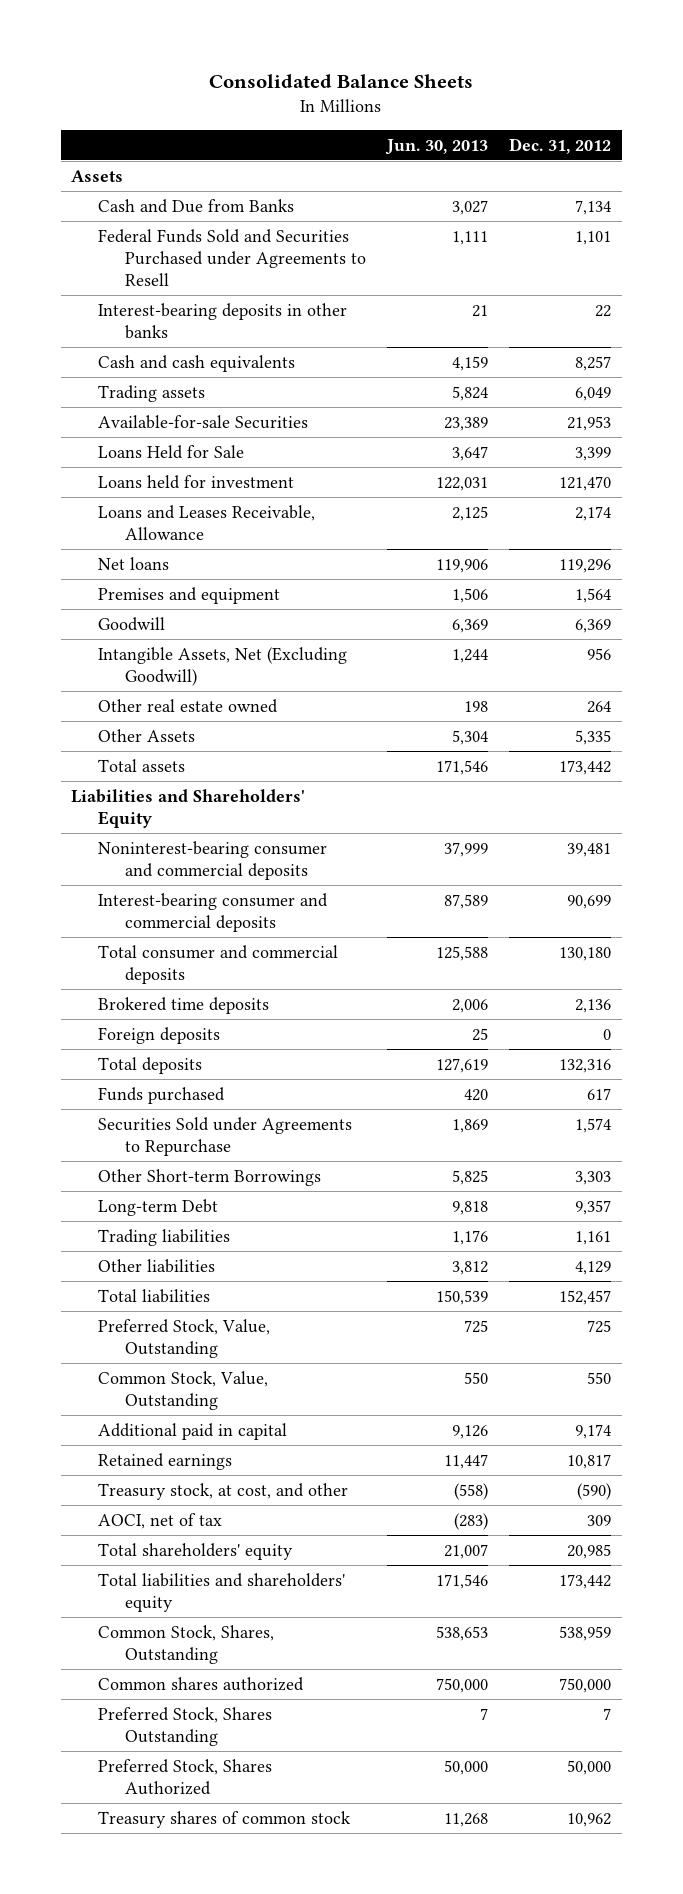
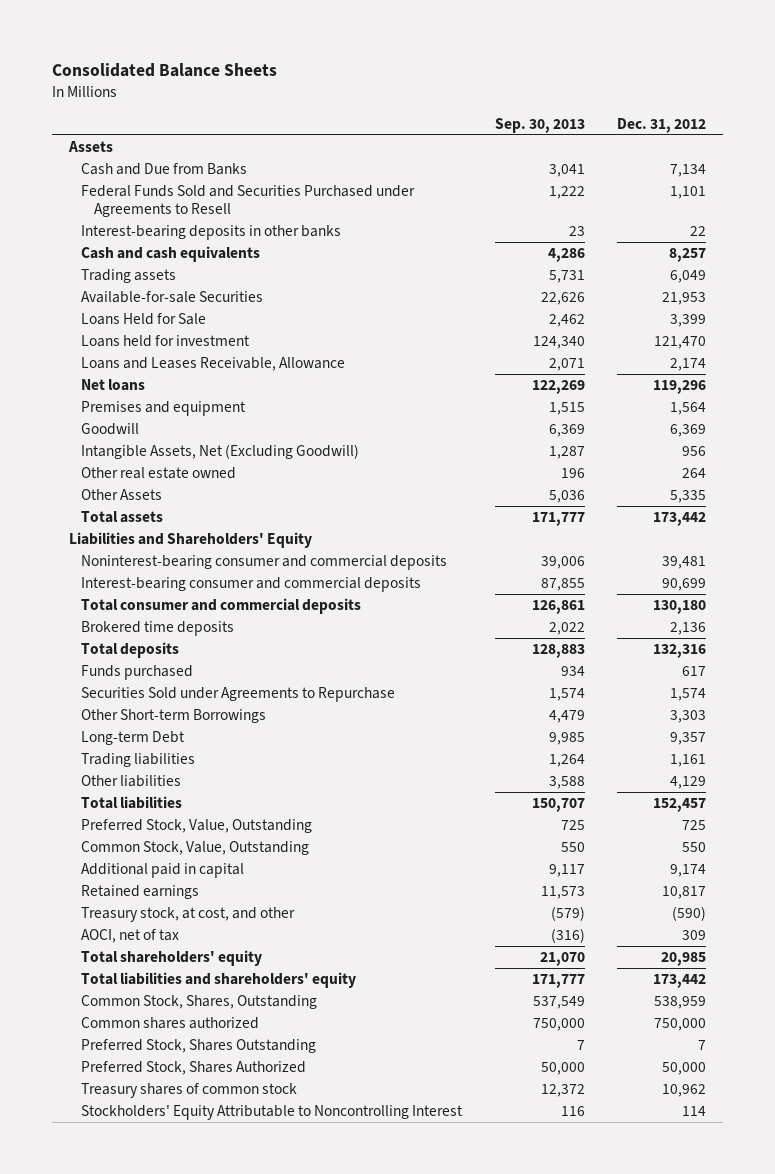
[385,138,489,155] Jun. 30, 2013 -> none
none -> [494,117,585,133] Sep. 30, 2013
[98,1026,221,1044] Foreign deposits -> none
none -> [81,1105,464,1121] Stockholders' Equity Attributable to Noncontrolling Interest

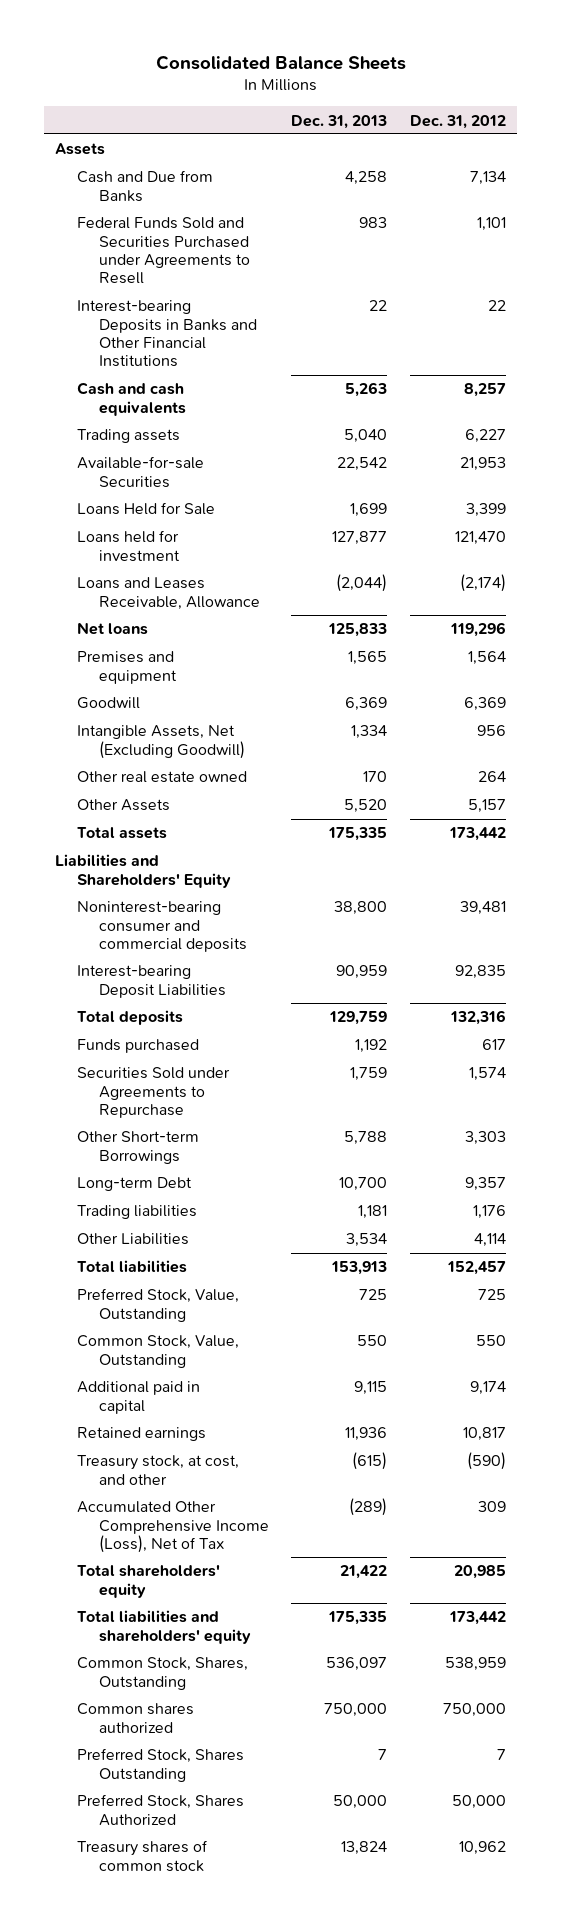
[494,117,585,133] Sep. 30, 2013 -> none
none -> [291,114,388,129] Dec. 31, 2013
[81,225,342,241] Interest-bearing deposits in other banks -> [77,300,258,368] Interest-bearing Deposits in Banks and Other Financial Institutions
[670,270,707,284] 6,049 -> [464,429,506,444] 6,227
[670,358,707,372] 2,174 -> [459,574,506,593] (2,174)
[670,490,707,504] 5,335 -> [467,799,506,814] 5,157
[81,577,422,593] Interest-bearing consumer and commercial deposits -> none
[81,598,362,615] Total consumer and commercial deposits -> none
[81,621,235,637] Brokered time deposits -> none
none -> [77,965,227,998] Interest-bearing Deposit Liabilities
[670,754,707,768] 1,161 -> [472,1205,506,1220] 1,176
[81,775,182,788] Other liabilities -> [77,1233,190,1246] Other Liabilities
[670,776,707,790] 4,129 -> [473,1233,506,1248] 4,114
[81,929,180,944] AOCI, net of tax -> [77,1501,270,1553] Accumulated Other Comprehensive Income (Loss), Net of Tax
[81,1105,464,1121] Stockholders' Equity Attributable to Noncontrolling Interest -> none

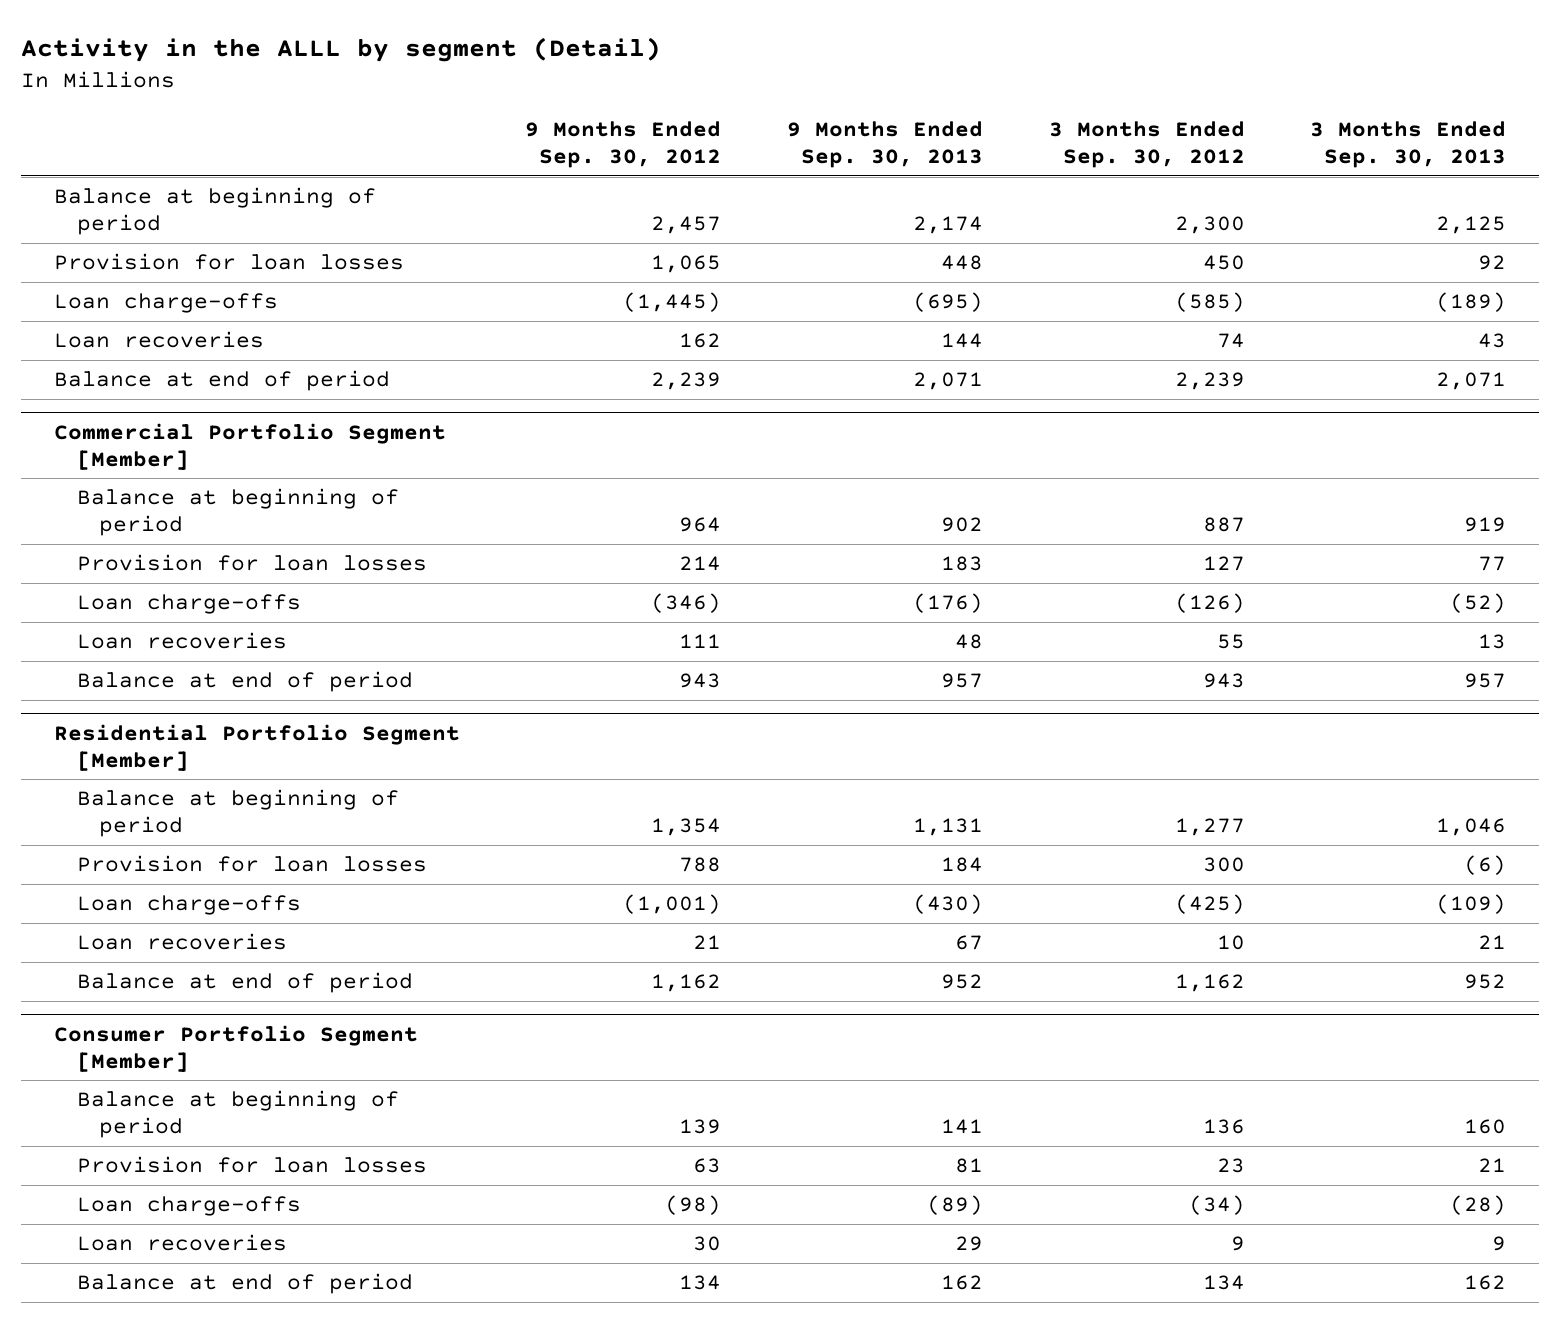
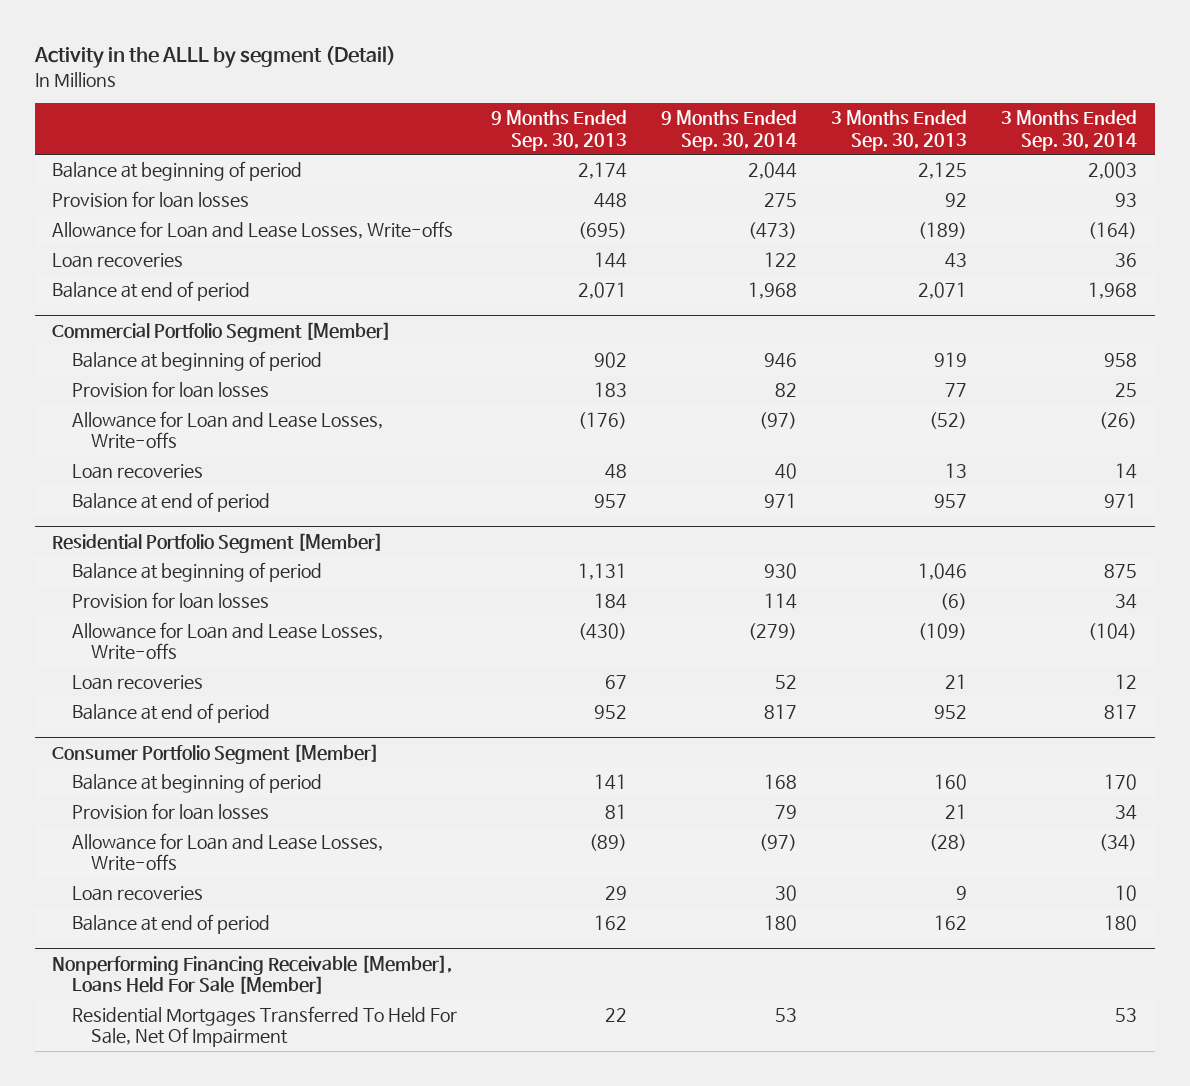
[525,121,722,169] 9 Months Ended Sep. 30, 2012 -> none
[1048,121,1245,169] 3 Months Ended Sep. 30, 2012 -> none
none -> [660,110,797,151] 9 Months Ended Sep. 30, 2014
none -> [1001,110,1138,151] 3 Months Ended Sep. 30, 2014
[53,293,278,314] Loan charge-offs -> [52,221,454,240] Allowance for Loan and Lease Losses, Write-offs
[76,594,301,615] Loan charge-offs -> [71,411,383,450] Allowance for Loan and Lease Losses, Write-offs
[76,895,301,916] Loan charge-offs -> [71,622,383,661] Allowance for Loan and Lease Losses, Write-offs
[76,1196,301,1217] Loan charge-offs -> [71,833,383,872] Allowance for Loan and Lease Losses, Write-offs
none -> [52,954,453,995] Nonperforming Financing Receivable [Member], Loans Held For Sale [Member]
none -> [71,1006,457,1048] Residential Mortgages Transferred To Held For Sale, Net Of Impairment

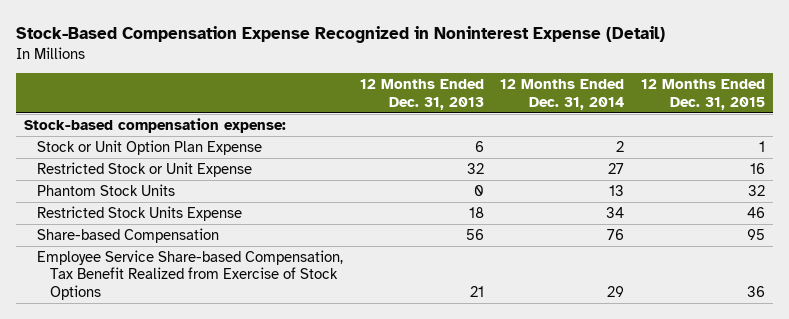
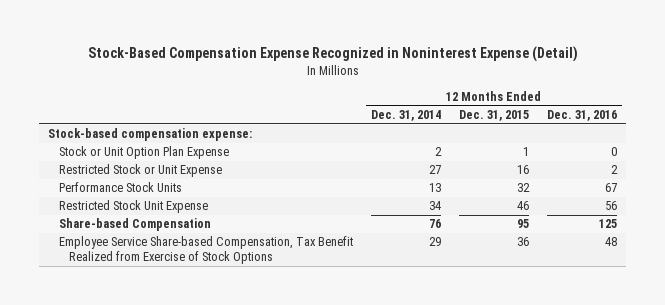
[359,79,484,110] 12 Months Ended Dec. 31, 2013 -> none
none -> [547,109,618,121] Dec. 31, 2016
[37,183,176,196] Phantom Stock Units -> [58,182,182,193] Performance Stock Units
[37,205,243,221] Restricted Stock Units Expense -> [58,200,208,214] Restricted Stock Unit Expense

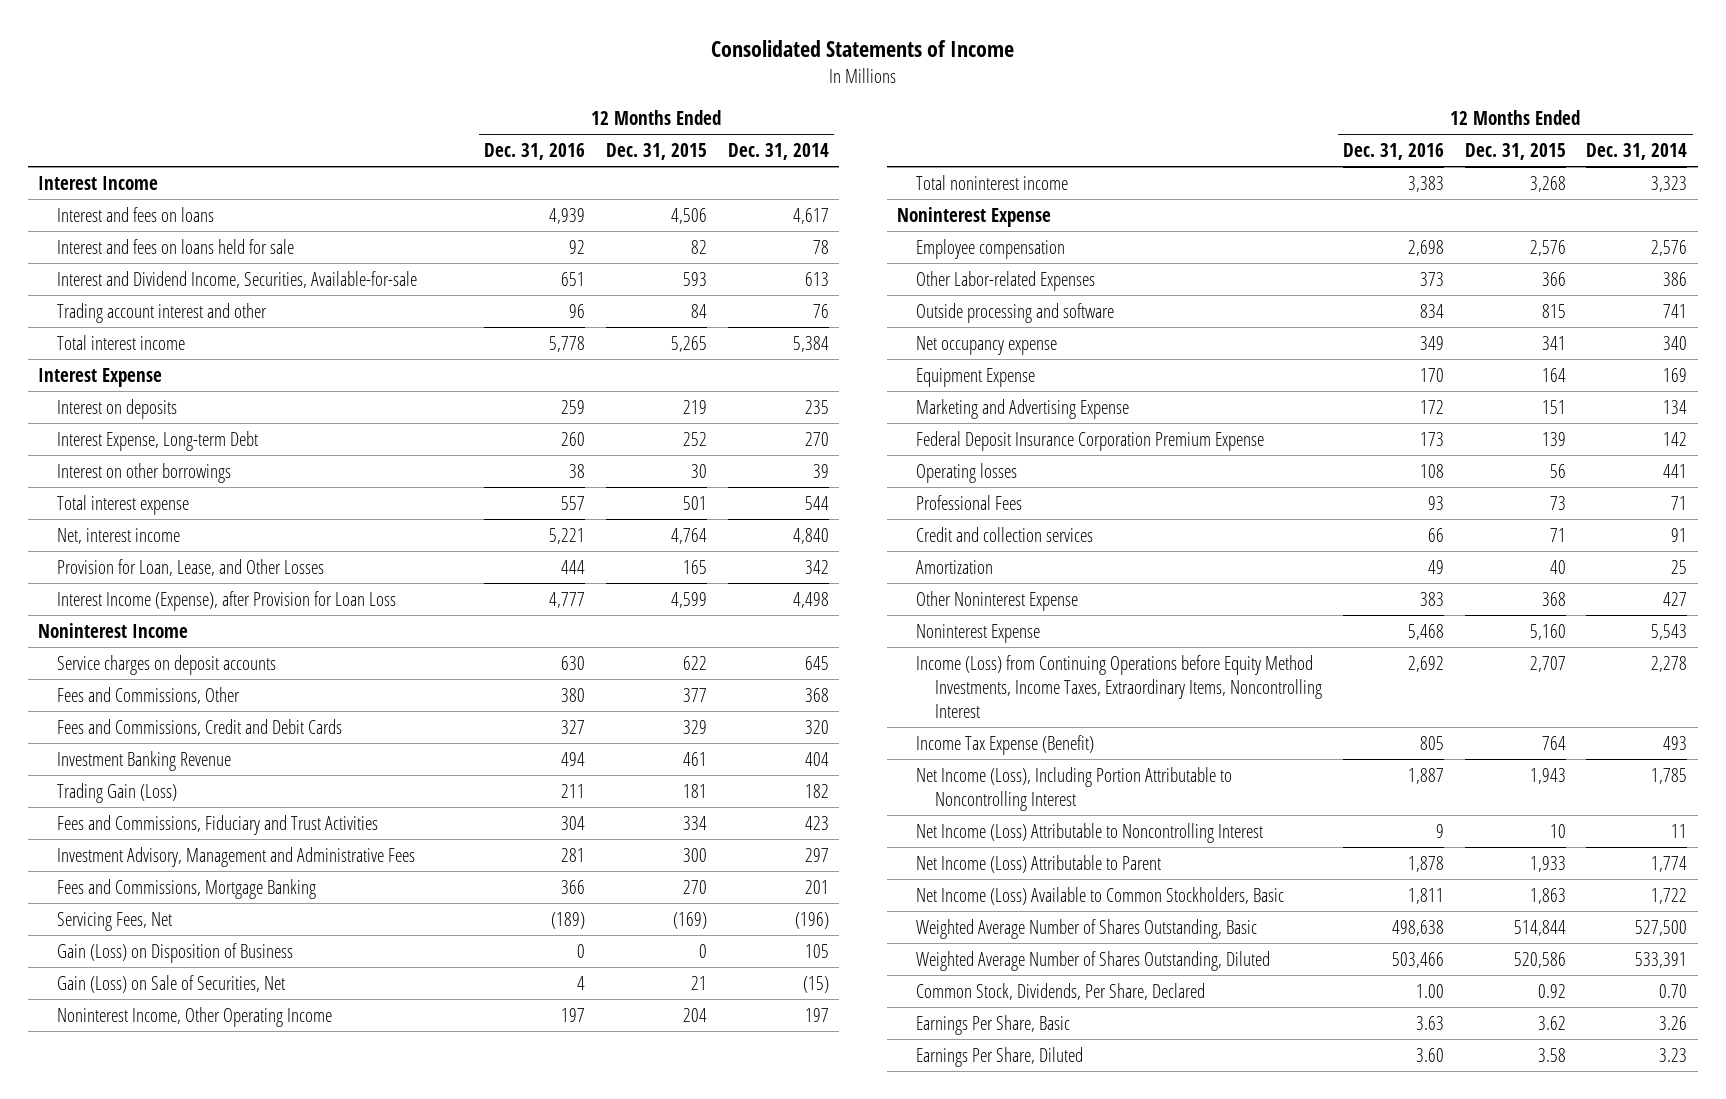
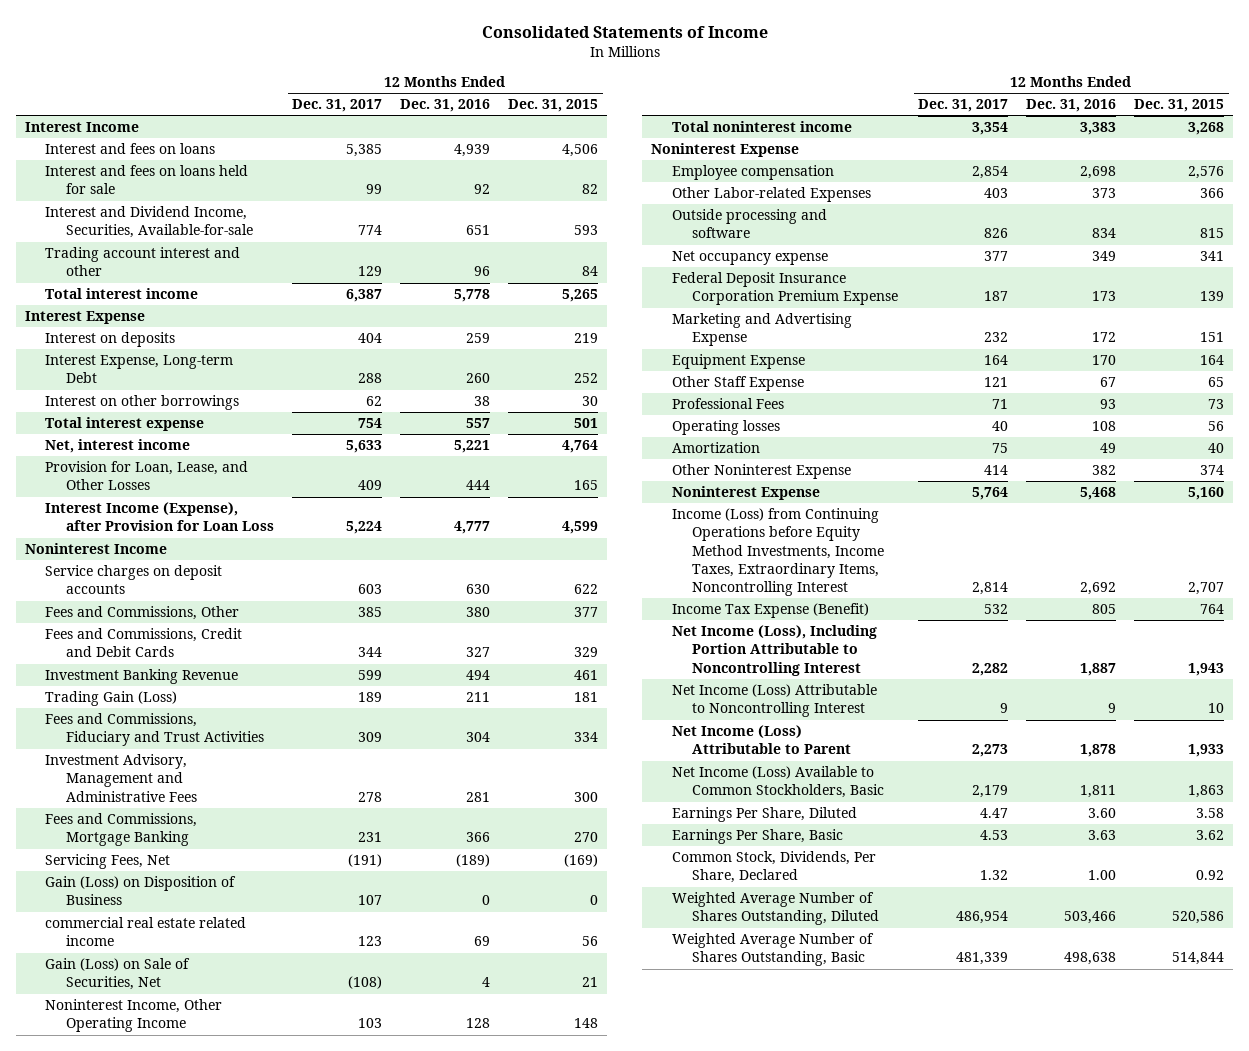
[727,143,829,161] Dec. 31, 2014 -> none
none -> [292,99,383,113] Dec. 31, 2017
none -> [45,917,247,947] commercial real estate related income
[561,1007,586,1022] 197 -> [466,1018,491,1029] 128
[682,1007,707,1022] 204 -> [574,1018,599,1029] 148
[916,398,1130,419] Marketing and Advertising Expense -> [671,313,852,347] Marketing and Advertising Expense
[916,367,1036,387] Equipment Expense -> [671,354,805,370] Equipment Expense
none -> [671,376,804,392] Other Staff Expense
[916,526,1094,542] Credit and collection services -> none
[916,462,1018,483] Operating losses -> [671,420,780,436] Operating losses
[1420,591,1445,606] 383 -> [1092,465,1117,476] 382
[1541,591,1566,606] 368 -> [1200,465,1225,476] 374
[916,1014,1071,1035] Earnings Per Share, Basic -> [671,829,843,845] Earnings Per Share, Basic
[916,982,1206,1000] Common Stock, Dividends, Per Share, Declared -> [671,851,876,884] Common Stock, Dividends, Per Share, Declared
[916,950,1271,971] Weighted Average Number of Shares Outstanding, Diluted -> [671,892,880,926] Weighted Average Number of Shares Outstanding, Diluted
[916,918,1258,939] Weighted Average Number of Shares Outstanding, Basic -> [671,933,874,967] Weighted Average Number of Shares Outstanding, Basic

